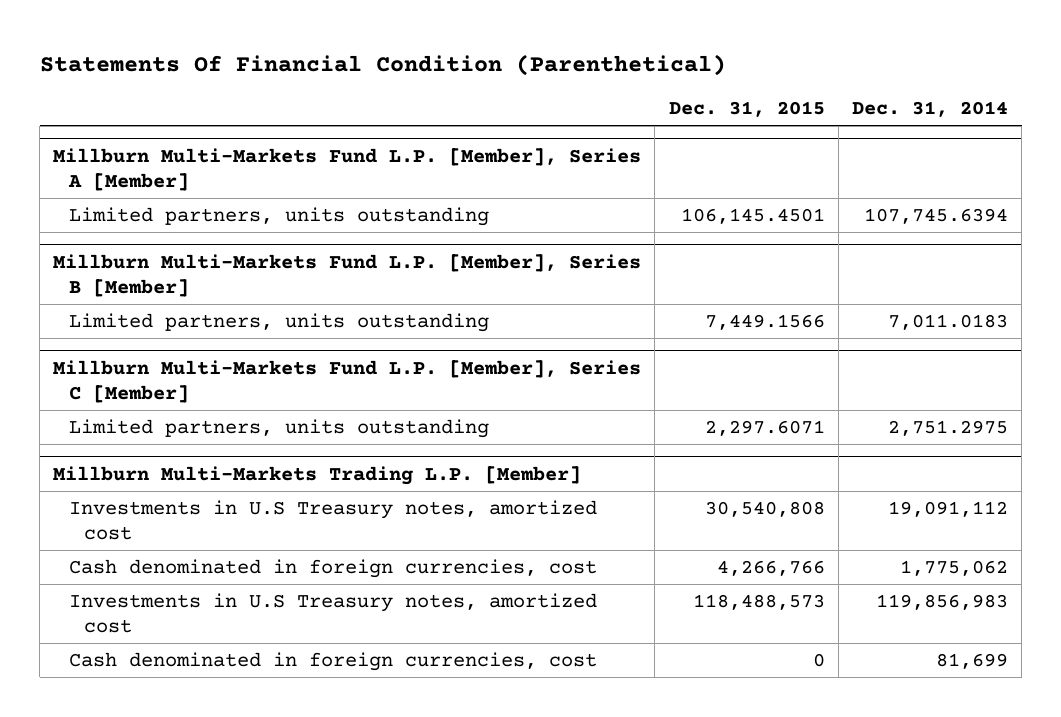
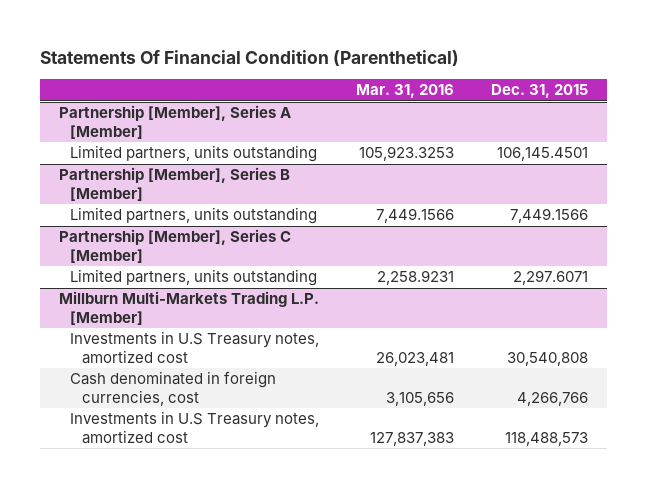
[852,101,1009,118] Dec. 31, 2014 -> none
none -> [356,84,455,99] Mar. 31, 2016
[53,147,642,192] Millburn Multi-Markets Fund L.P. [Member], Series A [Member] -> none
none -> [58,105,291,139] Partnership [Member], Series A [Member]
[53,253,642,298] Millburn Multi-Markets Fund L.P. [Member], Series B [Member] -> none
none -> [58,167,290,201] Partnership [Member], Series B [Member]
[53,359,642,404] Millburn Multi-Markets Fund L.P. [Member], Series C [Member] -> none
none -> [58,229,291,263] Partnership [Member], Series C [Member]
[68,651,597,671] Cash denominated in foreign currencies, cost -> none

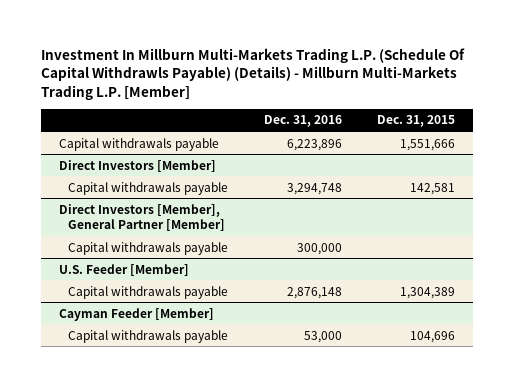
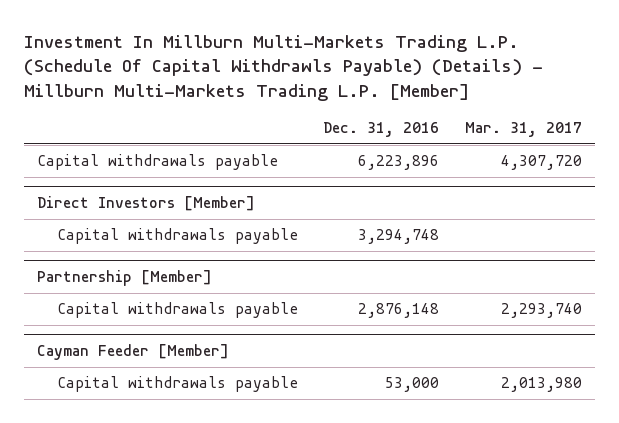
[376,115,455,128] Dec. 31, 2015 -> none
none -> [464,122,582,138] Mar. 31, 2017
[59,203,226,231] Direct Investors [Member], General Partner [Member] -> none
[68,241,229,255] Capital withdrawals payable -> none
[59,263,190,276] U.S. Feeder [Member] -> none
none -> [37,270,213,287] Partnership [Member]

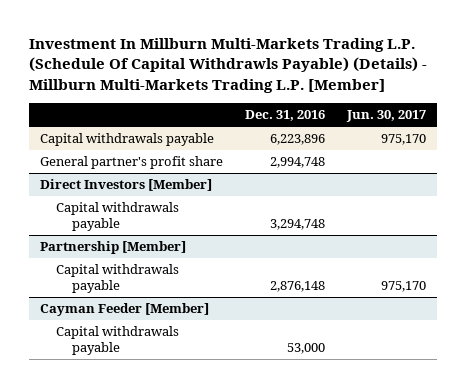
[464,122,582,138] Mar. 31, 2017 -> none
none -> [346,110,427,123] Jun. 30, 2017
none -> [39,156,223,170] General partner's profit share

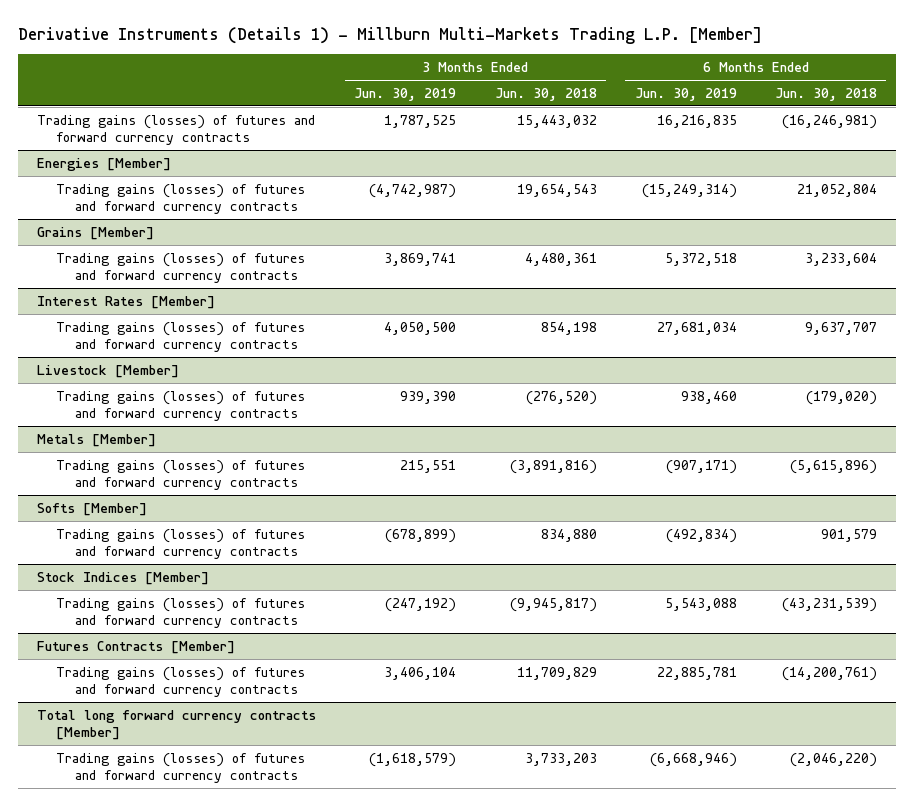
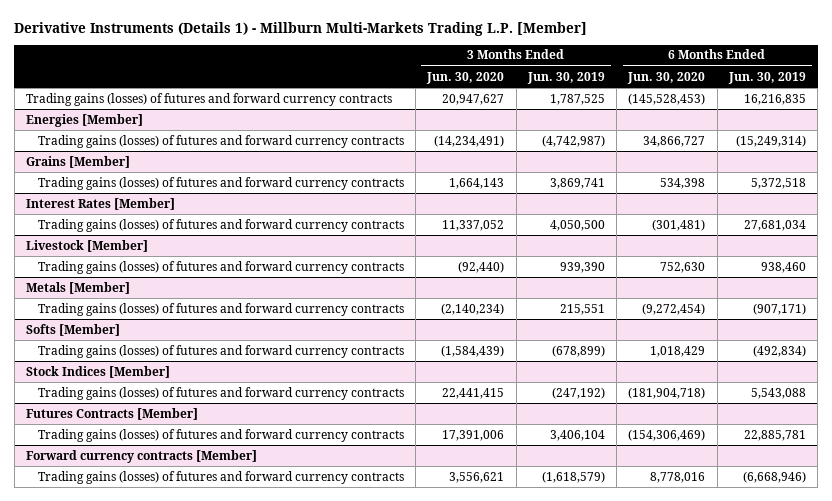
[494,87,597,101] Jun. 30, 2018 -> none
[774,87,877,101] Jun. 30, 2018 -> none
none -> [426,71,505,84] Jun. 30, 2020
none -> [627,71,706,84] Jun. 30, 2020
[37,709,317,741] Total long forward currency contracts [Member] -> [26,449,258,463] Forward currency contracts [Member]

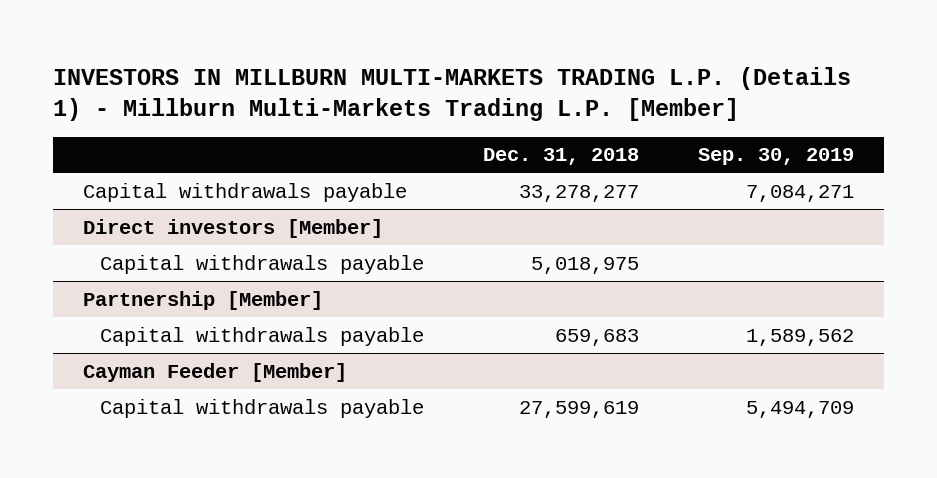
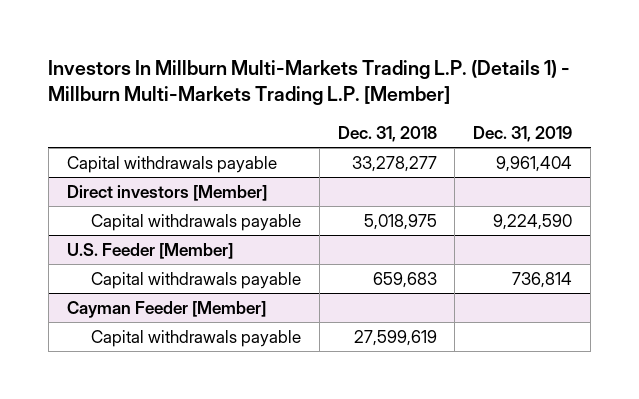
[52,66,851,122] INVESTORS IN MILLBURN MULTI-MARKETS TRADING L.P. (Details 1) - Millburn Multi-Markets Trading L.P. [Member] -> [48,59,571,106] Investors In Millburn Multi-Markets Trading L.P. (Details 1) - Millburn Multi-Markets Trading L.P. [Member]
[698,148,855,166] Sep. 30, 2019 -> none
none -> [473,125,573,142] Dec. 31, 2019
[82,290,323,310] Partnership [Member] -> [66,242,233,259] U.S. Feeder [Member]

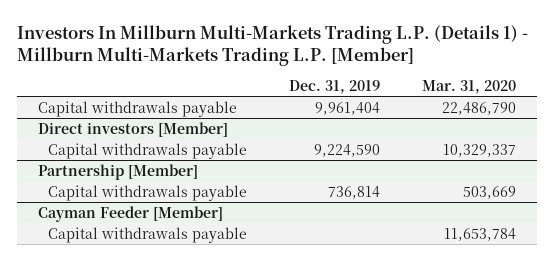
[337,125,437,142] Dec. 31, 2018 -> none
none -> [421,80,516,95] Mar. 31, 2020
[66,242,233,259] U.S. Feeder [Member] -> [38,163,199,180] Partnership [Member]

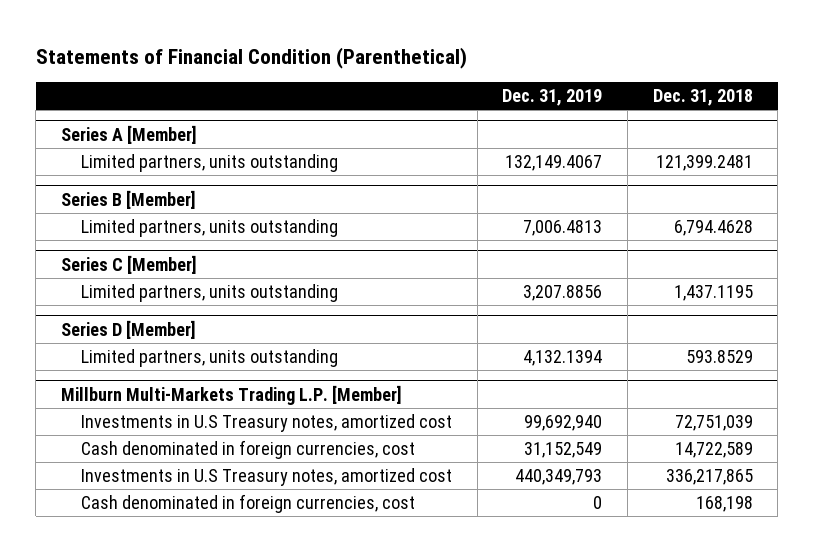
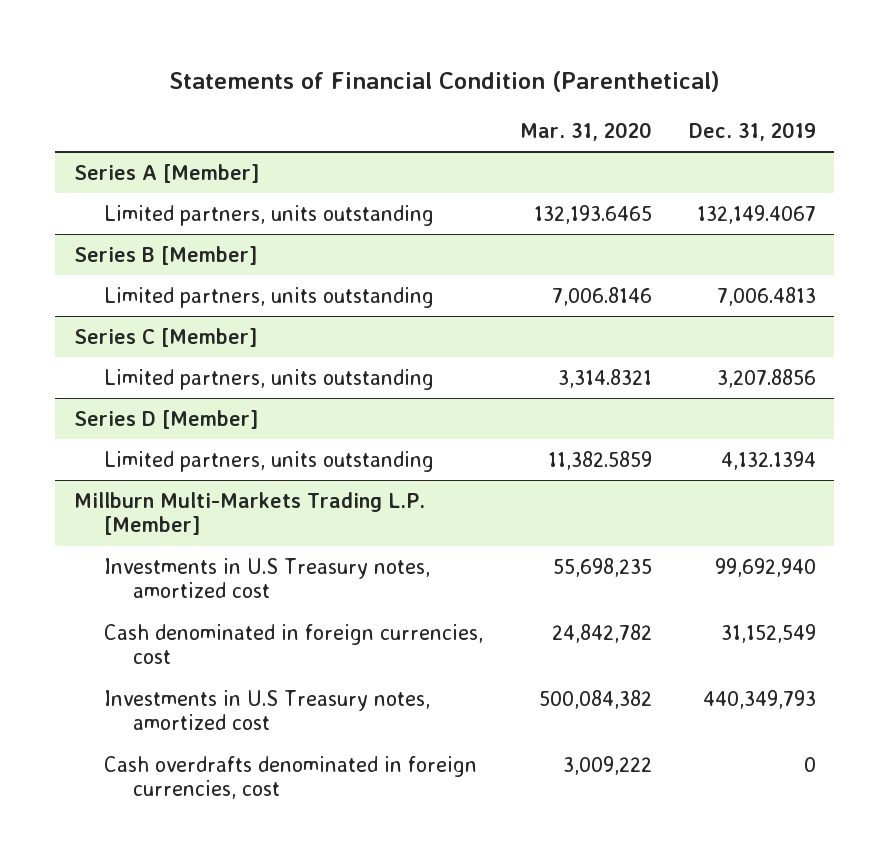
[652,89,753,107] Dec. 31, 2018 -> none
none -> [519,121,652,141] Mar. 31, 2020
[81,494,416,514] Cash denominated in foreign currencies, cost -> [103,755,477,800] Cash overdrafts denominated in foreign currencies, cost

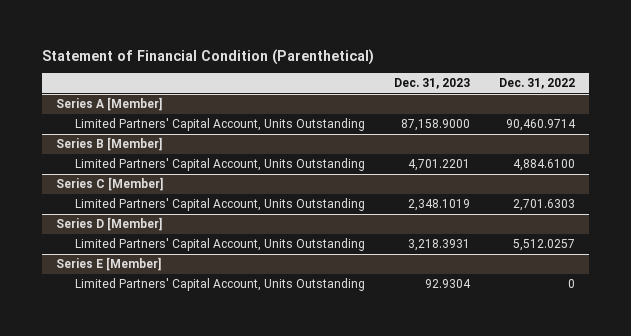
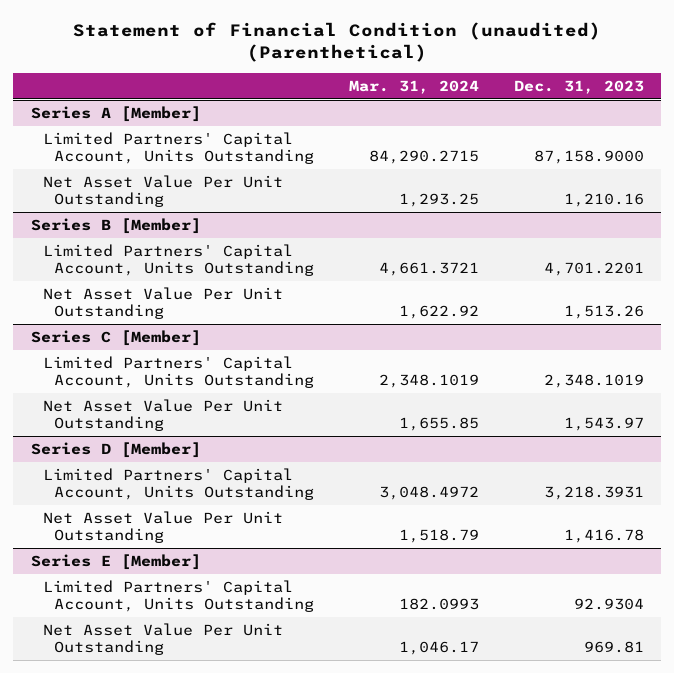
[41,48,374,65] Statement of Financial Condition (Parenthetical) -> [73,21,602,63] Statement of Financial Condition (unaudited) (Parenthetical)
[498,78,575,90] Dec. 31, 2022 -> none
none -> [349,79,480,94] Mar. 31, 2024
none -> [42,175,283,207] Net Asset Value Per Unit Outstanding
none -> [42,287,283,319] Net Asset Value Per Unit Outstanding
none -> [42,399,283,431] Net Asset Value Per Unit Outstanding
none -> [42,511,283,543] Net Asset Value Per Unit Outstanding
none -> [42,623,283,655] Net Asset Value Per Unit Outstanding

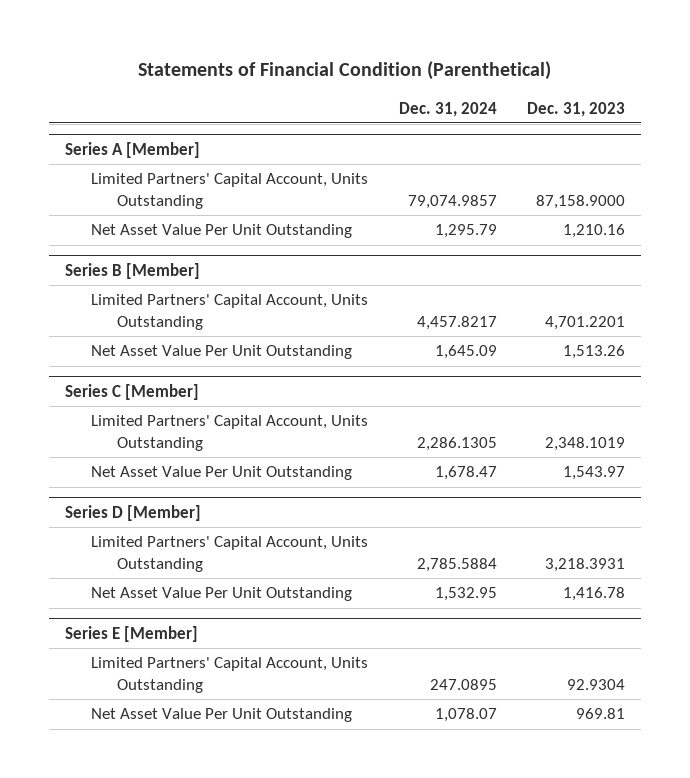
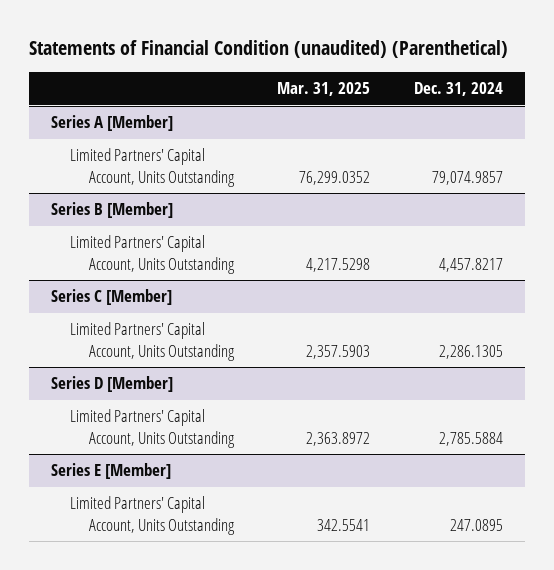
[138,61,552,81] Statements of Financial Condition (Parenthetical) -> [29,40,509,59] Statements of Financial Condition (unaudited) (Parenthetical)
[527,101,626,117] Dec. 31, 2023 -> none
none -> [277,82,371,97] Mar. 31, 2025
[90,224,352,239] Net Asset Value Per Unit Outstanding -> none
[90,345,352,360] Net Asset Value Per Unit Outstanding -> none
[90,466,352,481] Net Asset Value Per Unit Outstanding -> none
[90,587,352,602] Net Asset Value Per Unit Outstanding -> none
[90,708,352,723] Net Asset Value Per Unit Outstanding -> none

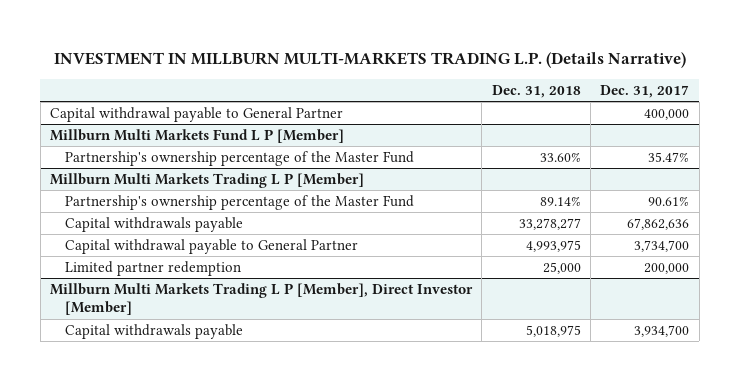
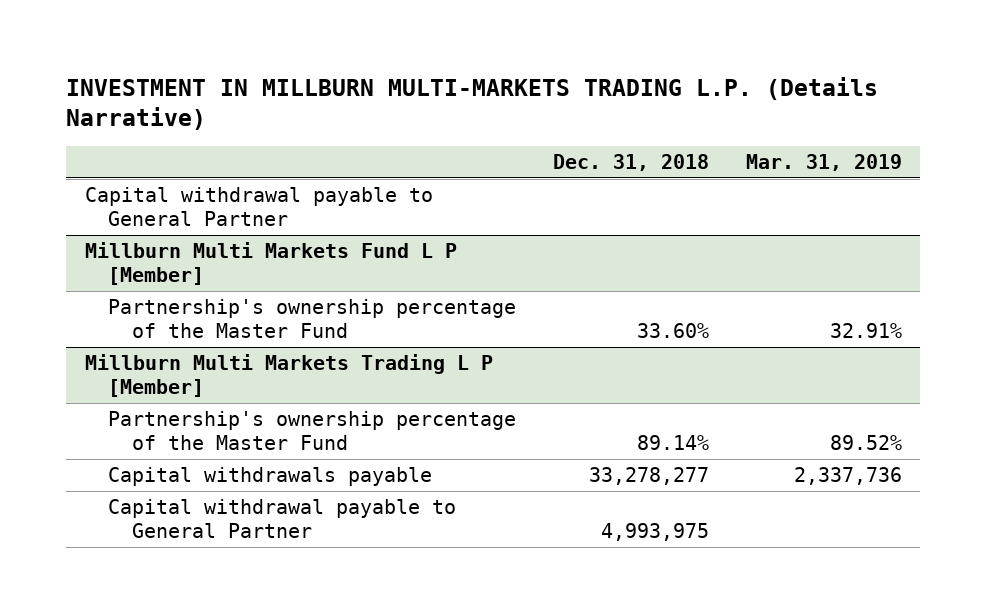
[600,84,690,98] Dec. 31, 2017 -> none
none -> [745,153,902,171] Mar. 31, 2019
[64,261,241,277] Limited partner redemption -> none
[50,283,474,316] Millburn Multi Markets Trading L P [Member], Direct Investor [Member] -> none
[64,324,243,340] Capital withdrawals payable -> none

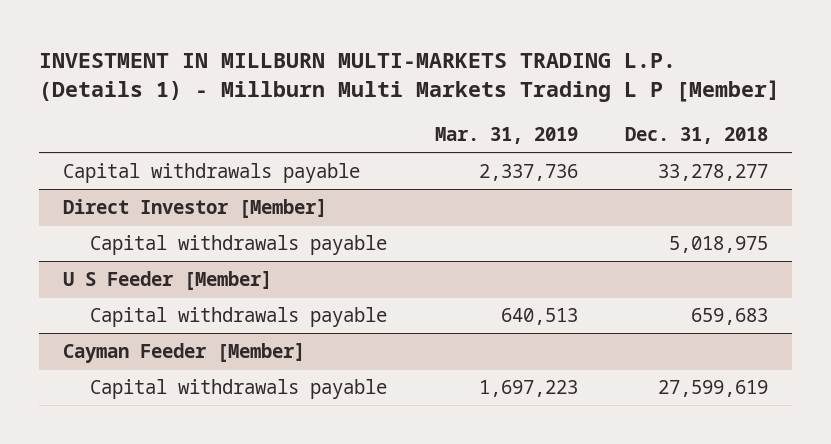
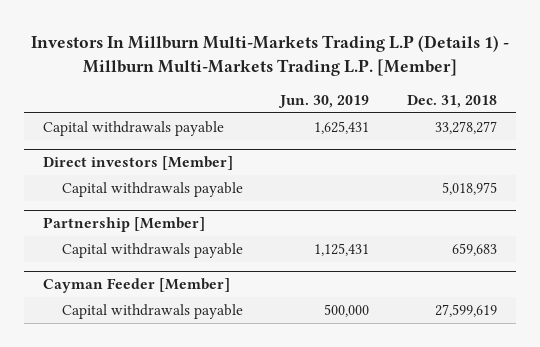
[38,53,780,103] INVESTMENT IN MILLBURN MULTI-MARKETS TRADING L.P. (Details 1) - Millburn Multi Markets Trading L P [Member] -> [30,35,509,76] Investors In Millburn Multi-Markets Trading L.P (Details 1) - Millburn Multi-Markets Trading L.P. [Member]
[434,126,578,144] Mar. 31, 2019 -> none
none -> [278,95,370,109] Jun. 30, 2019
[62,198,327,218] Direct Investor [Member] -> [43,156,234,171] Direct investors [Member]
[62,270,272,290] U S Feeder [Member] -> [43,217,206,233] Partnership [Member]

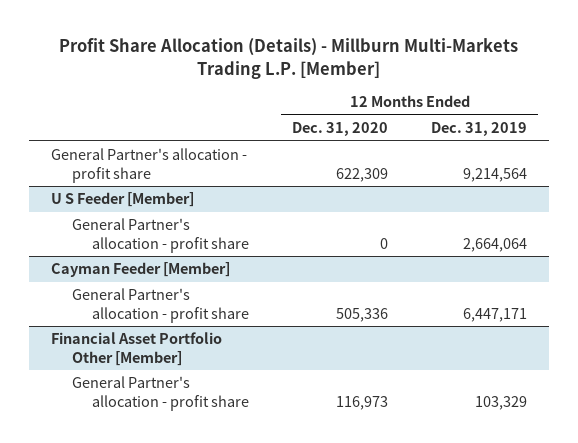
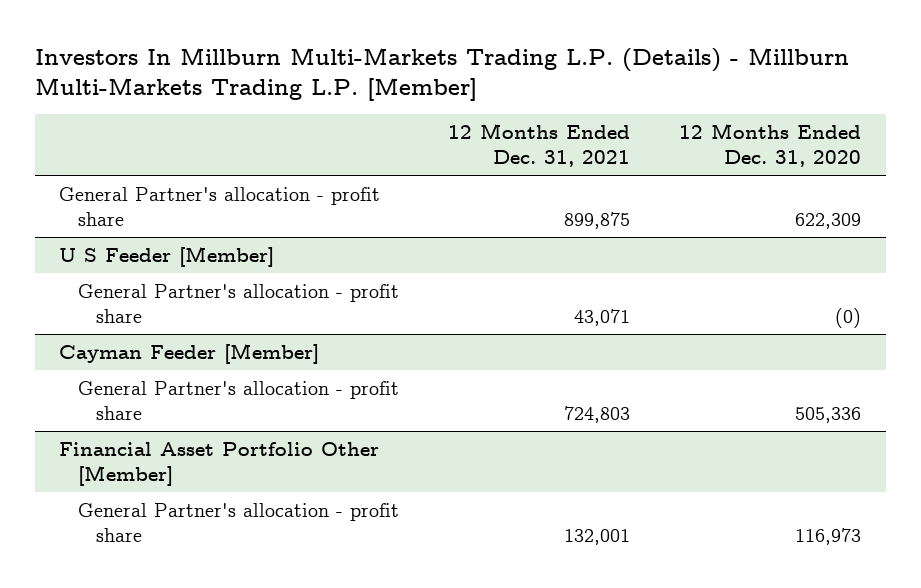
[59,37,519,79] Profit Share Allocation (Details) - Millburn Multi-Markets Trading L.P. [Member] -> [34,47,849,102] Investors In Millburn Multi-Markets Trading L.P. (Details) - Millburn Multi-Markets Trading L.P. [Member]
[431,121,528,136] Dec. 31, 2019 -> none
none -> [448,123,631,168] 12 Months Ended Dec. 31, 2021
[380,237,389,249] 0 -> [835,307,862,328] (0)

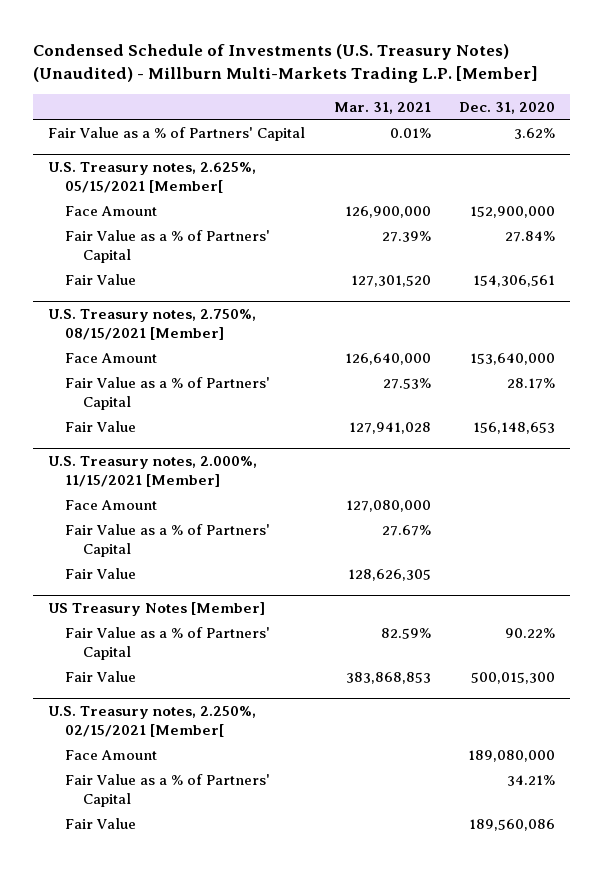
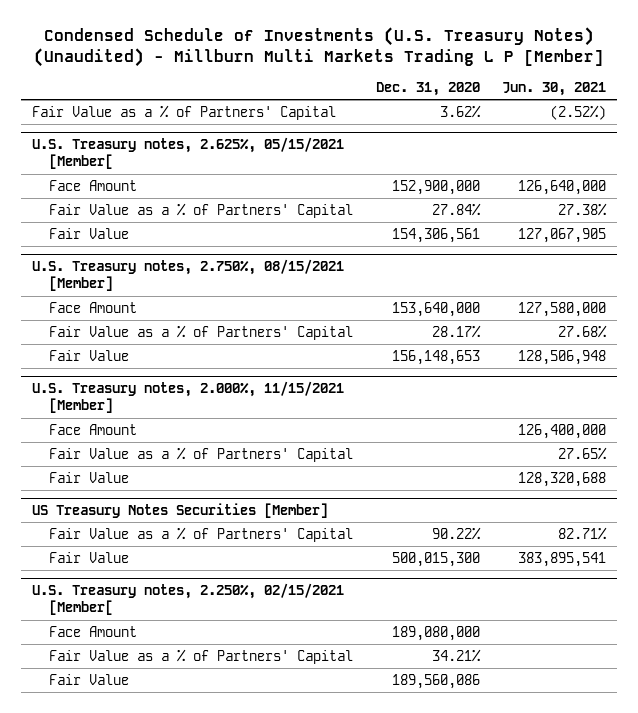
[33,44,539,84] Condensed Schedule of Investments (U.S. Treasury Notes) (Unaudited) - Millburn Multi-Markets Trading L.P. [Member] -> [33,27,604,67] Condensed Schedule of Investments (U.S. Treasury Notes) (Unaudited) - Millburn Multi Markets Trading L P [Member]
[333,101,431,114] Mar. 31, 2021 -> none
none -> [502,81,607,96] Jun. 30, 2021
[47,602,265,617] US Treasury Notes [Member] -> [31,503,328,519] US Treasury Notes Securities [Member]

